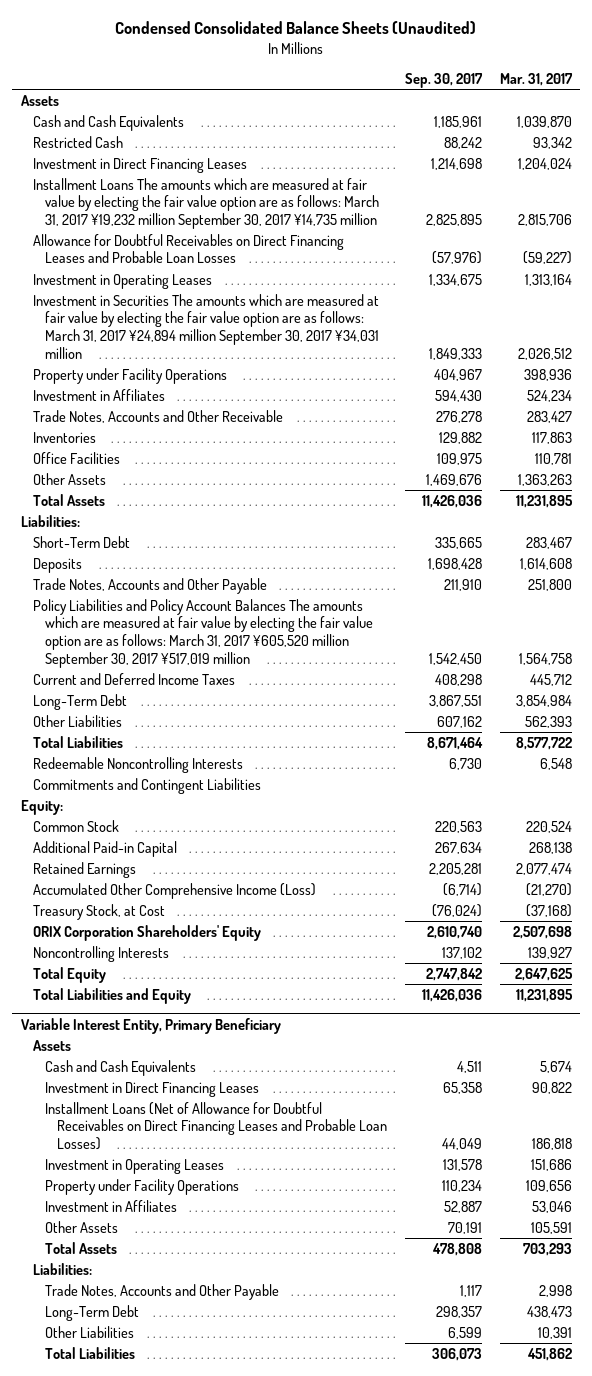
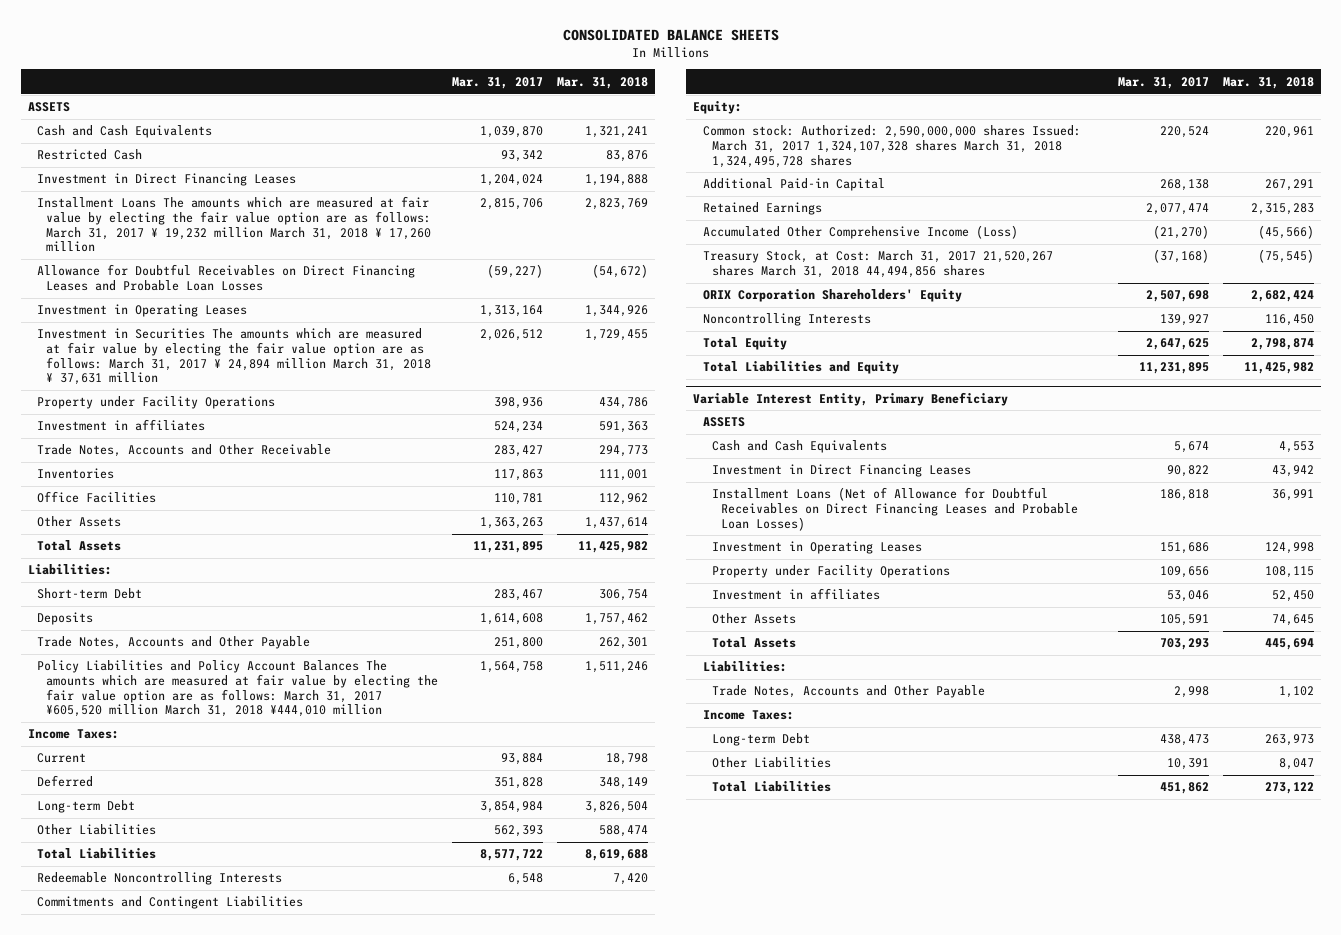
[115,21,477,35] Condensed Consolidated Balance Sheets (Unaudited) -> [562,29,779,42] CONSOLIDATED BALANCE SHEETS
[404,73,483,89] Sep. 30, 2017 -> none
none -> [557,76,649,89] Mar. 31, 2018
[20,94,59,106] Assets -> [27,102,70,113] ASSETS
[32,177,380,229] Installment Loans The amounts which are measured at fair value by electing the fair value option are as follows: March 31, 2017 ¥19,232 million September 30, 2017 ¥14,735 million -> [36,196,432,253] Installment Loans The amounts which are measured at fair value by electing the fair value option are as follows: March 31, 2017 ¥ 19,232 million March 31, 2018 ¥ 17,260 million
[32,293,380,359] Investment in Securities The amounts which are measured at fair value by electing the fair value option are as follows: March 31, 2017 ¥24,894 million September 30, 2017 ¥34,031 million -> [36,328,432,386] Investment in Securities The amounts which are measured at fair value by electing the fair value option are as follows: March 31, 2017 ¥ 24,894 million March 31, 2018 ¥ 37,631 million
[32,388,165,401] Investment in Affiliates -> [36,419,205,432] Investment in affiliates
[32,535,130,548] Short-Term Debt -> [36,588,142,600] Short-term Debt
[32,598,374,668] Policy Liabilities and Policy Account Balances The amounts which are measured at fair value by electing the fair value option are as follows: March 31, 2017 ¥605,520 million September 30, 2017 ¥517,019 million -> [36,660,439,718] Policy Liabilities and Policy Account Balances The amounts which are measured at fair value by electing the fair value option are as follows: March 31, 2017 ¥605,520 million March 31, 2018 ¥444,010 million
none -> [27,729,119,740] Income Taxes:
none -> [36,753,86,764] Current
[32,672,235,685] Current and Deferred Income Taxes -> [36,775,93,788] Deferred
[529,673,572,686] 445,712 -> [494,777,544,790] 351,828
[32,693,127,710] Long-Term Debt -> [36,800,135,814] Long-term Debt
[32,819,119,832] Common Stock -> [702,125,1081,168] Common stock: Authorized: 2,590,000,000 shares Issued: March 31, 2017 1,324,107,328 shares March 31, 2018 1,324,495,728 shares
[32,903,165,920] Treasury Stock, at Cost -> [702,250,1053,279] Treasury Stock, at Cost: March 31, 2017 21,520,267 shares March 31, 2018 44,494,856 shares
[32,1039,71,1051] Assets -> [702,417,745,428] ASSETS
[45,1199,178,1212] Investment in Affiliates -> [711,588,880,601] Investment in affiliates
none -> [702,710,794,721] Income Taxes:
[45,1304,140,1321] Long-Term Debt -> [711,733,810,747] Long-term Debt

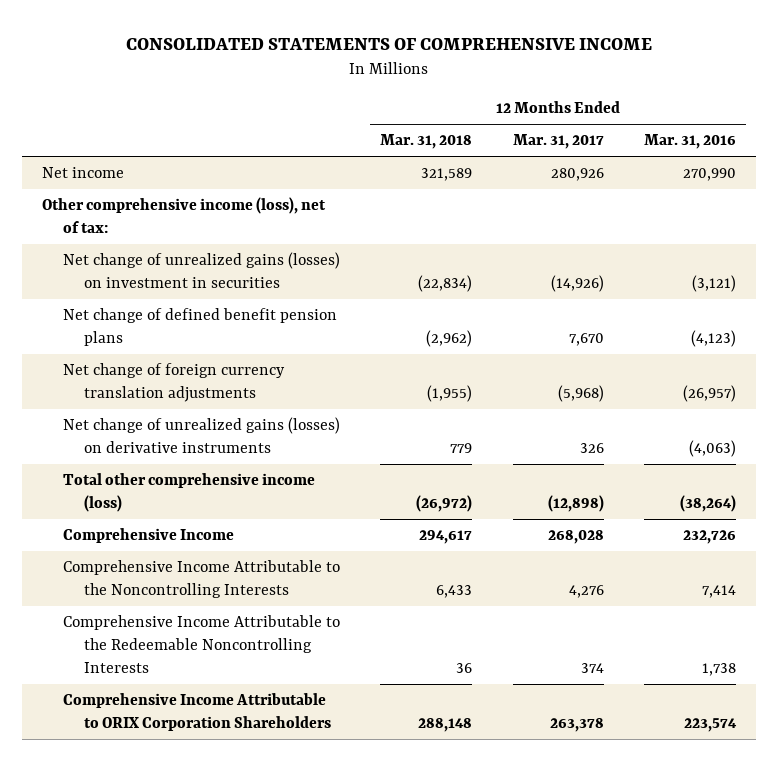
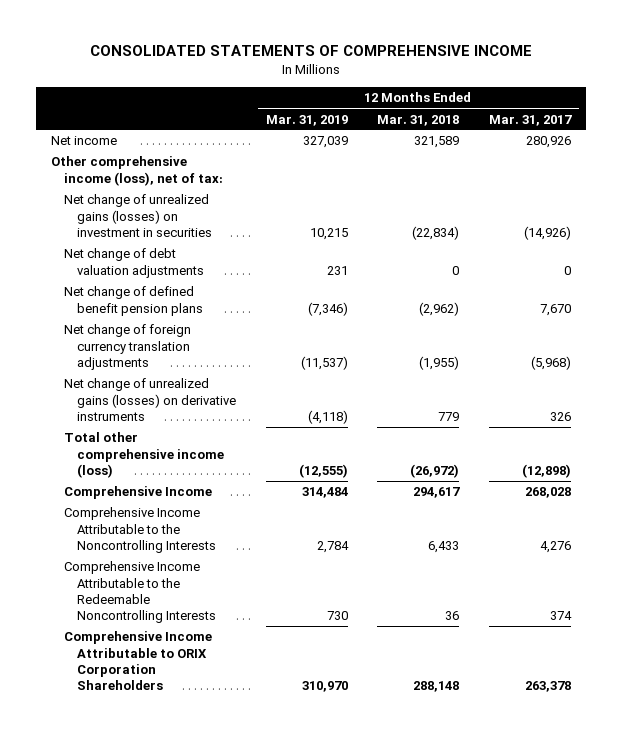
[643,134,736,150] Mar. 31, 2016 -> none
none -> [265,114,348,126] Mar. 31, 2019
none -> [63,248,204,278] Net change of debt valuation adjustments

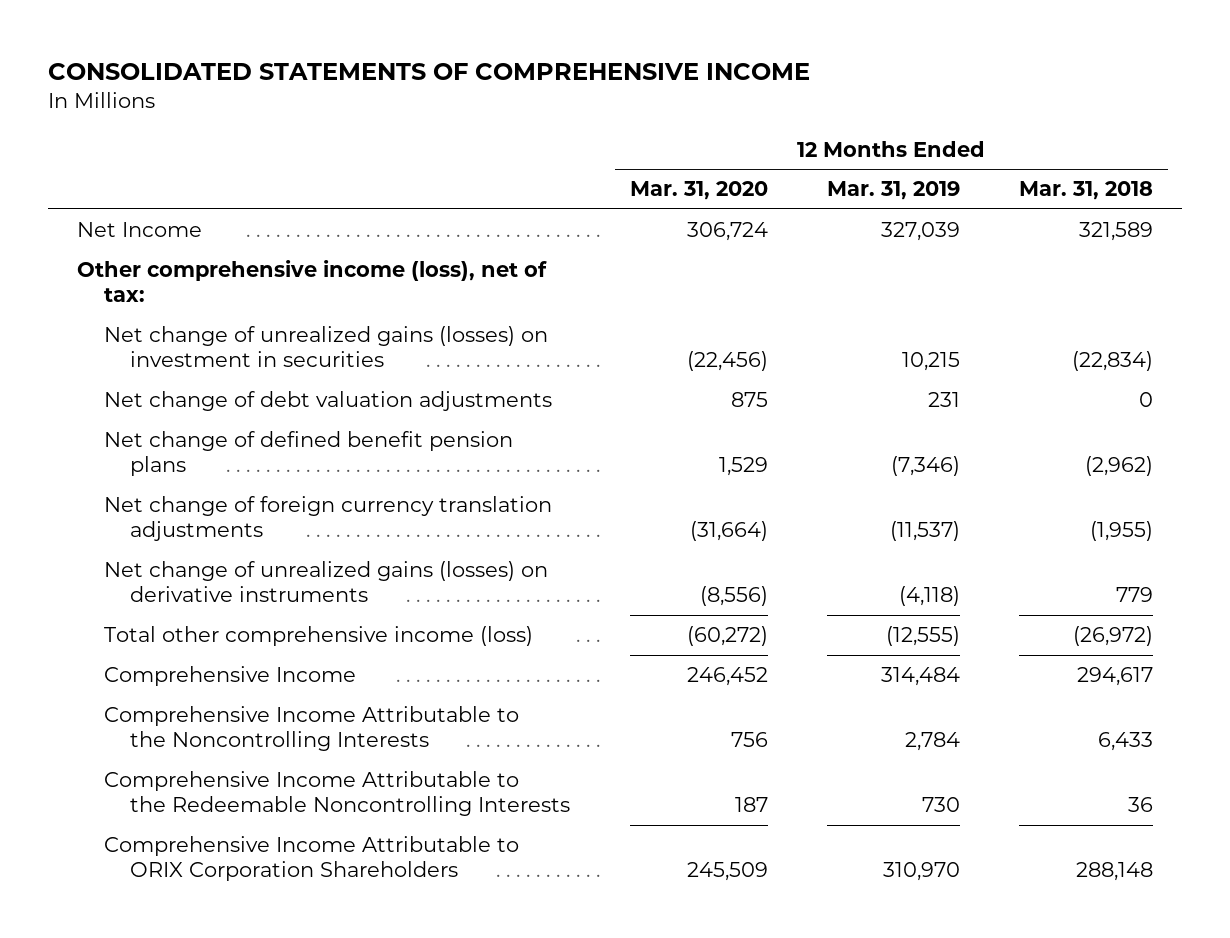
[489,114,573,126] Mar. 31, 2017 -> none
none -> [629,181,768,201] Mar. 31, 2020
[50,136,117,146] Net income -> [77,222,203,238] Net Income

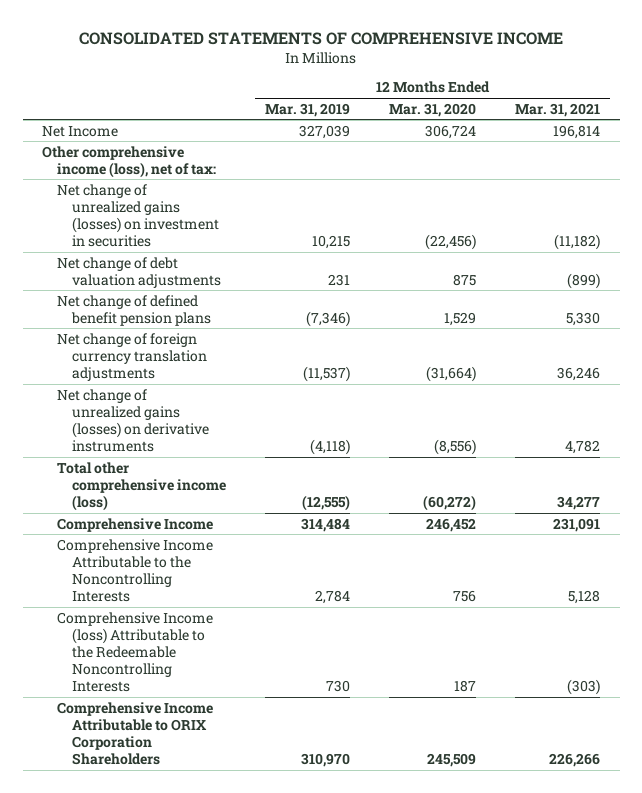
[1018,181,1153,201] Mar. 31, 2018 -> none
none -> [515,102,601,117] Mar. 31, 2021
[103,771,571,817] Comprehensive Income Attributable to the Redeemable Noncontrolling Interests -> [57,611,214,693] Comprehensive Income (loss) Attributable to the Redeemable Noncontrolling Interests

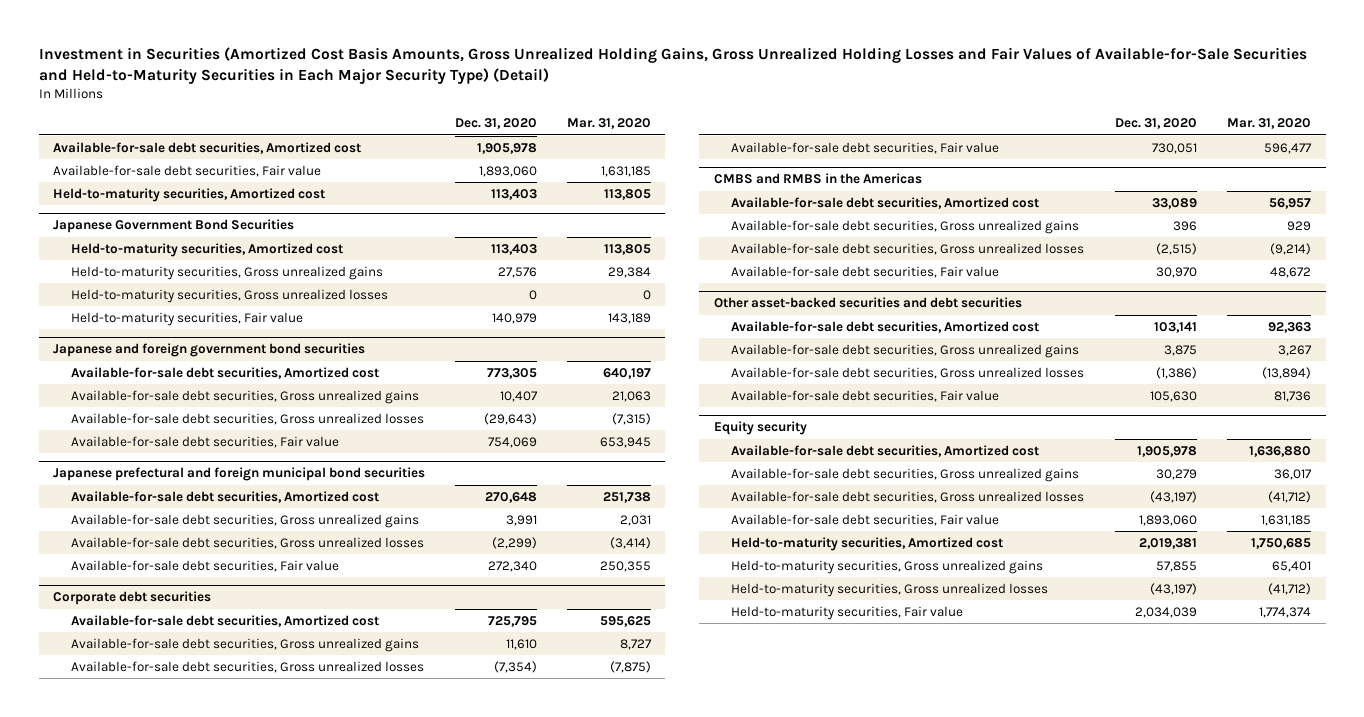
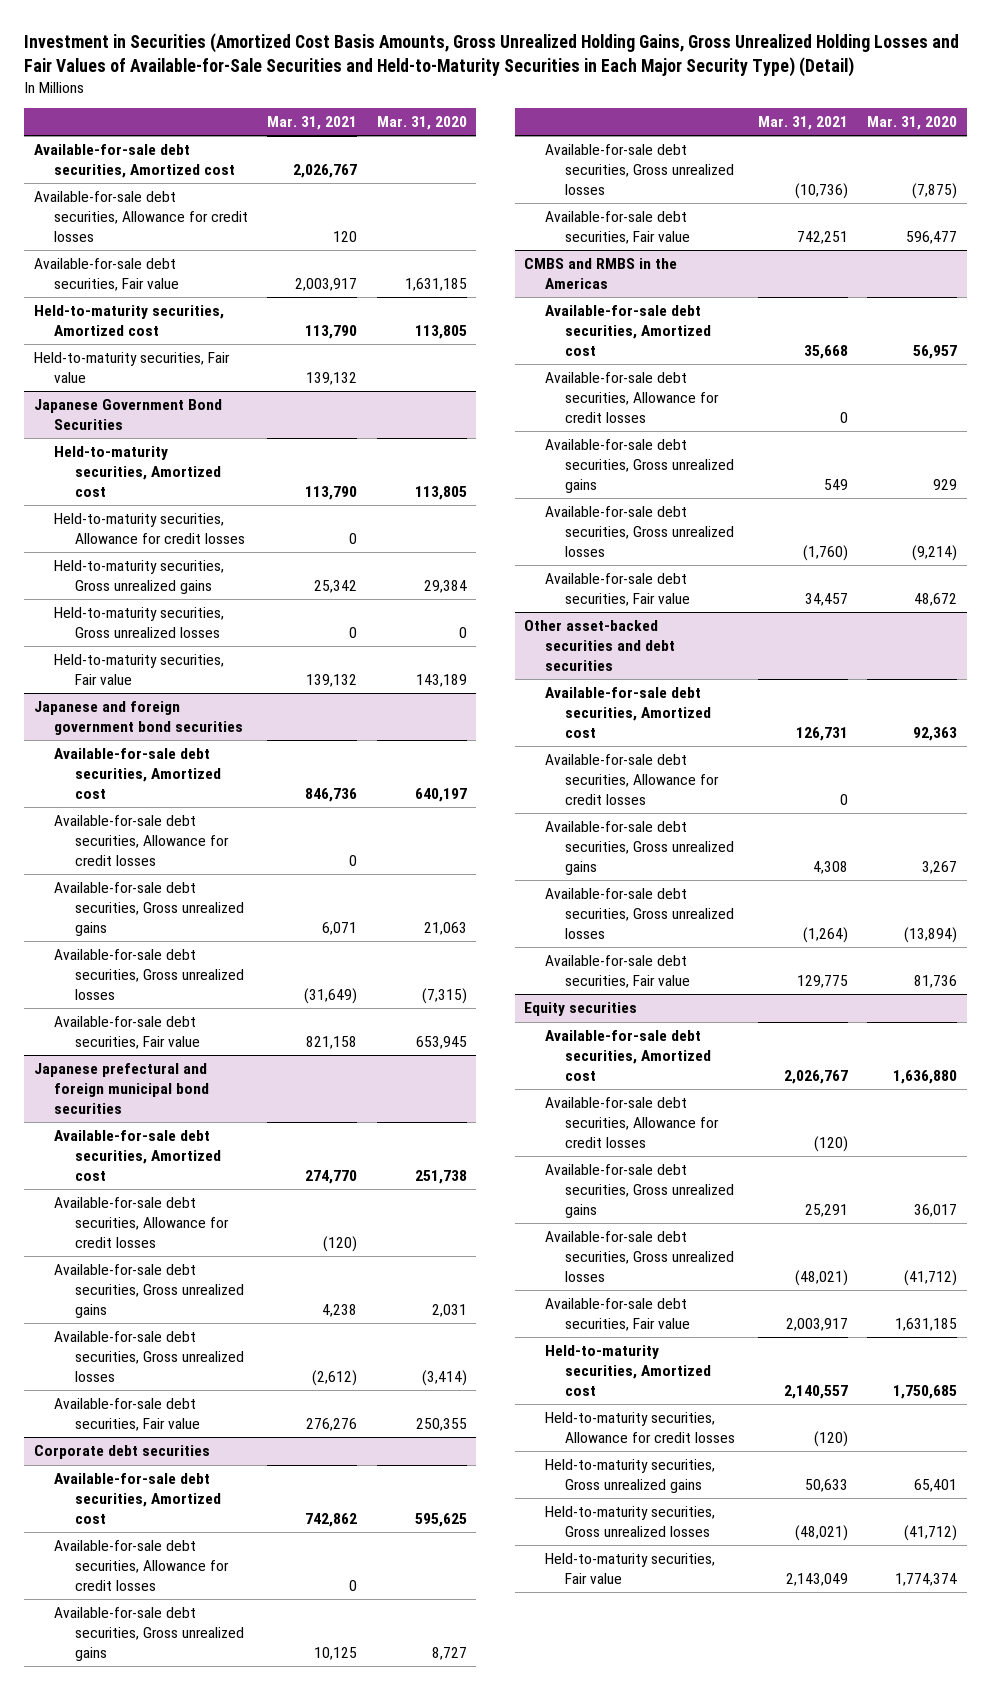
[455,118,538,130] Dec. 31, 2020 -> none
none -> [267,116,358,131] Mar. 31, 2021
none -> [33,191,249,242] Available-for-sale debt securities, Allowance for credit losses
none -> [33,352,230,383] Held-to-maturity securities, Fair value
none -> [54,513,245,544] Held-to-maturity securities, Allowance for credit losses
none -> [54,815,229,866] Available-for-sale debt securities, Allowance for credit losses
none -> [54,1197,229,1248] Available-for-sale debt securities, Allowance for credit losses
none -> [54,1540,229,1591] Available-for-sale debt securities, Allowance for credit losses
none -> [544,372,720,423] Available-for-sale debt securities, Allowance for credit losses
none -> [544,754,720,805] Available-for-sale debt securities, Allowance for credit losses
[713,421,807,436] Equity security -> [524,1002,638,1017] Equity securities
none -> [544,1097,720,1148] Available-for-sale debt securities, Allowance for credit losses
none -> [544,1412,736,1443] Held-to-maturity securities, Allowance for credit losses

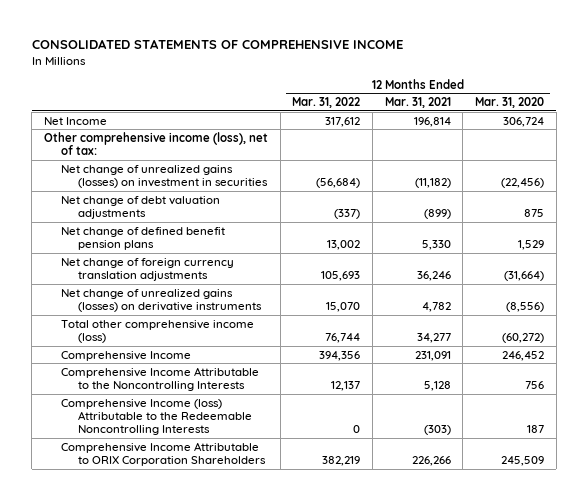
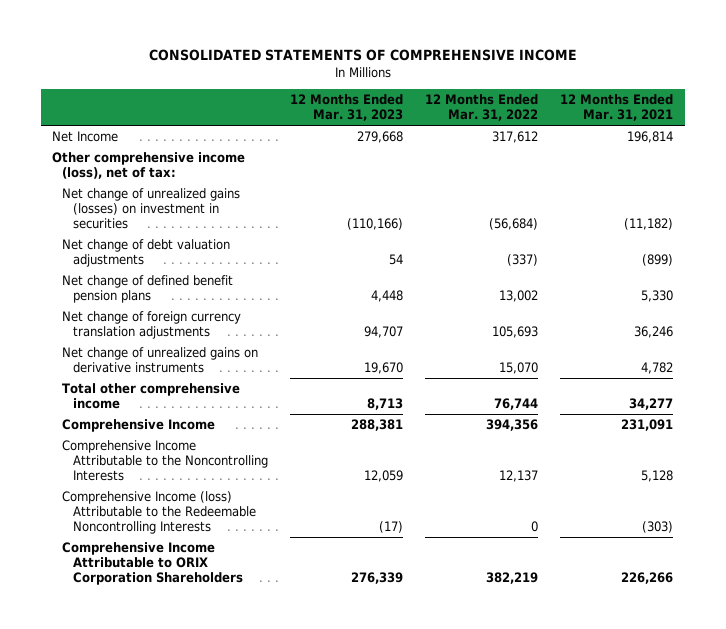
[474,96,544,108] Mar. 31, 2020 -> none
none -> [290,94,404,122] 12 Months Ended Mar. 31, 2023
[60,288,262,312] Net change of unrealized gains (losses) on derivative instruments -> [62,346,259,374] Net change of unrealized gains on derivative instruments
[60,319,254,343] Total other comprehensive income (loss) -> [62,382,241,410] Total other comprehensive income

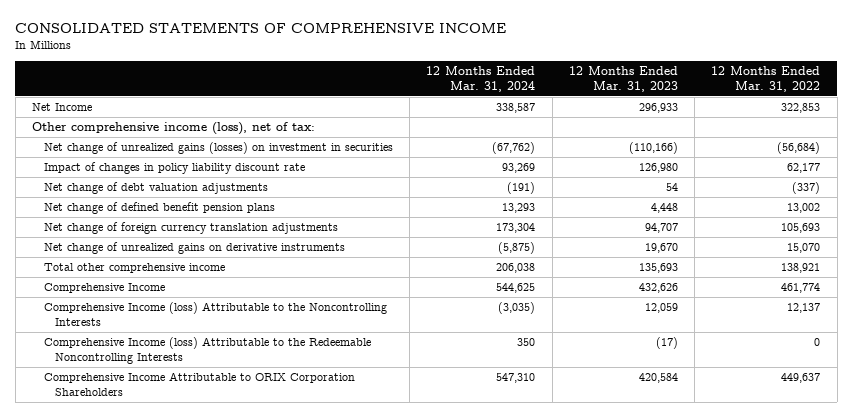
[560,94,674,122] 12 Months Ended Mar. 31, 2021 -> none
none -> [426,66,536,92] 12 Months Ended Mar. 31, 2024
[357,130,404,143] 279,668 -> [638,103,678,114] 296,933
[492,130,539,143] 317,612 -> [781,103,821,114] 322,853
none -> [43,162,305,175] Impact of changes in policy liability discount rate
[367,398,404,411] 8,713 -> [638,263,678,274] 135,693
[494,398,539,411] 76,744 -> [781,263,821,274] 138,921
[351,418,404,431] 288,381 -> [638,283,678,294] 432,626
[486,418,539,431] 394,356 -> [781,283,821,294] 461,774
[62,439,268,482] Comprehensive Income Attributable to the Noncontrolling Interests -> [43,302,387,326] Comprehensive Income (loss) Attributable to the Noncontrolling Interests
[351,572,404,585] 276,339 -> [638,373,678,384] 420,584
[486,572,539,585] 382,219 -> [781,373,821,384] 449,637

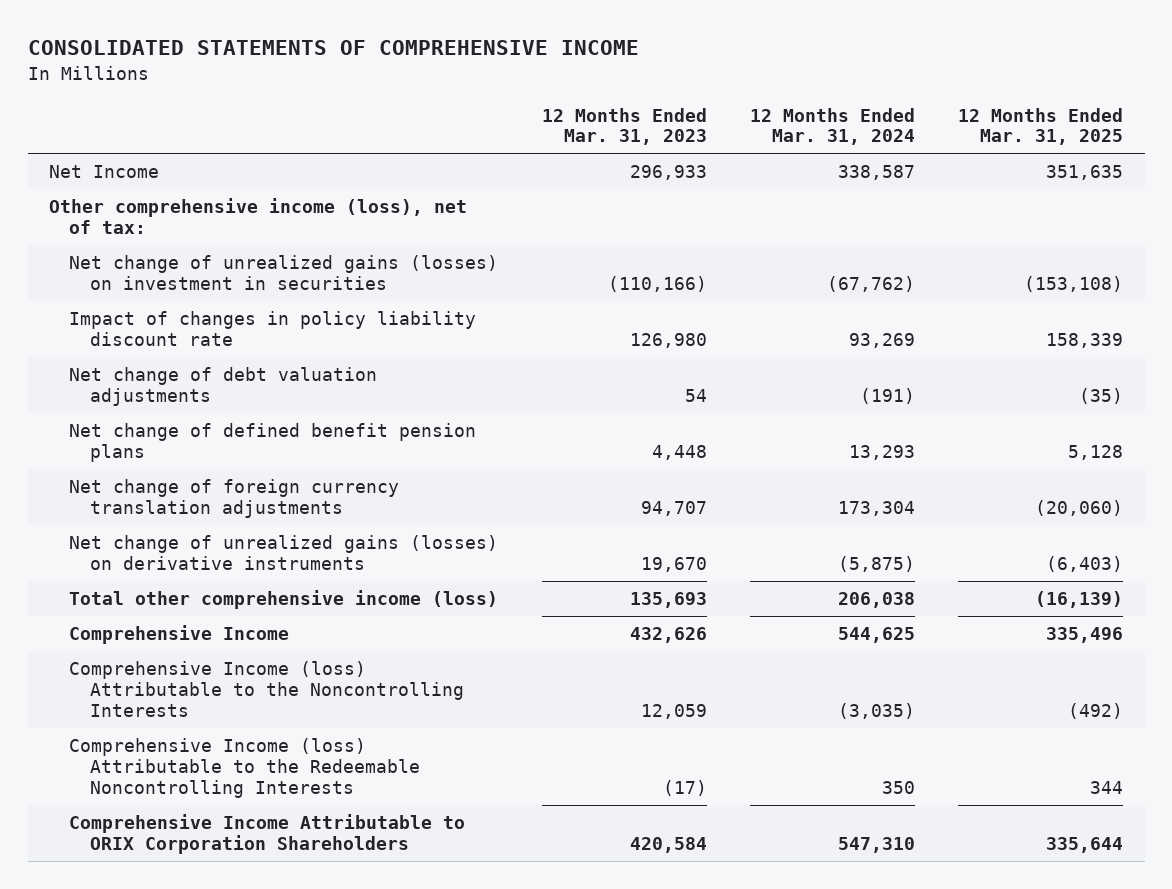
[711,66,821,92] 12 Months Ended Mar. 31, 2022 -> none
none -> [958,107,1124,146] 12 Months Ended Mar. 31, 2025
[43,242,345,255] Net change of unrealized gains on derivative instruments -> [69,535,499,570] Net change of unrealized gains (losses) on derivative instruments
[43,263,225,274] Total other comprehensive income -> [69,590,499,610] Total other comprehensive income (loss)

